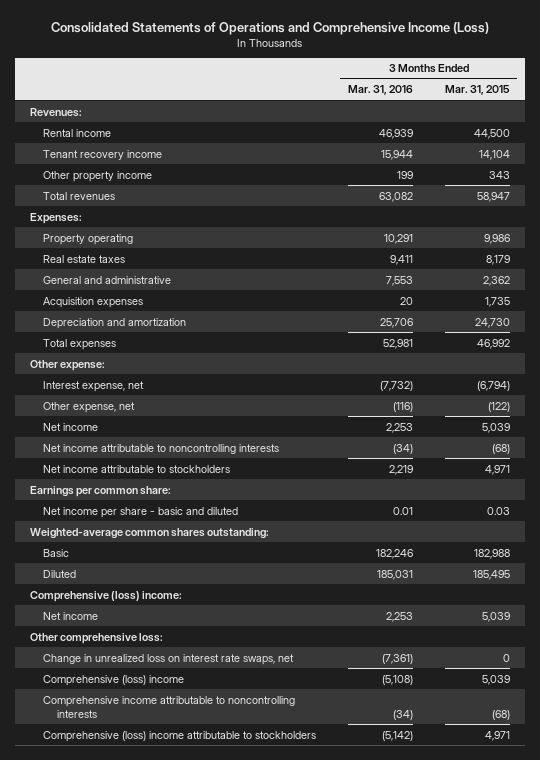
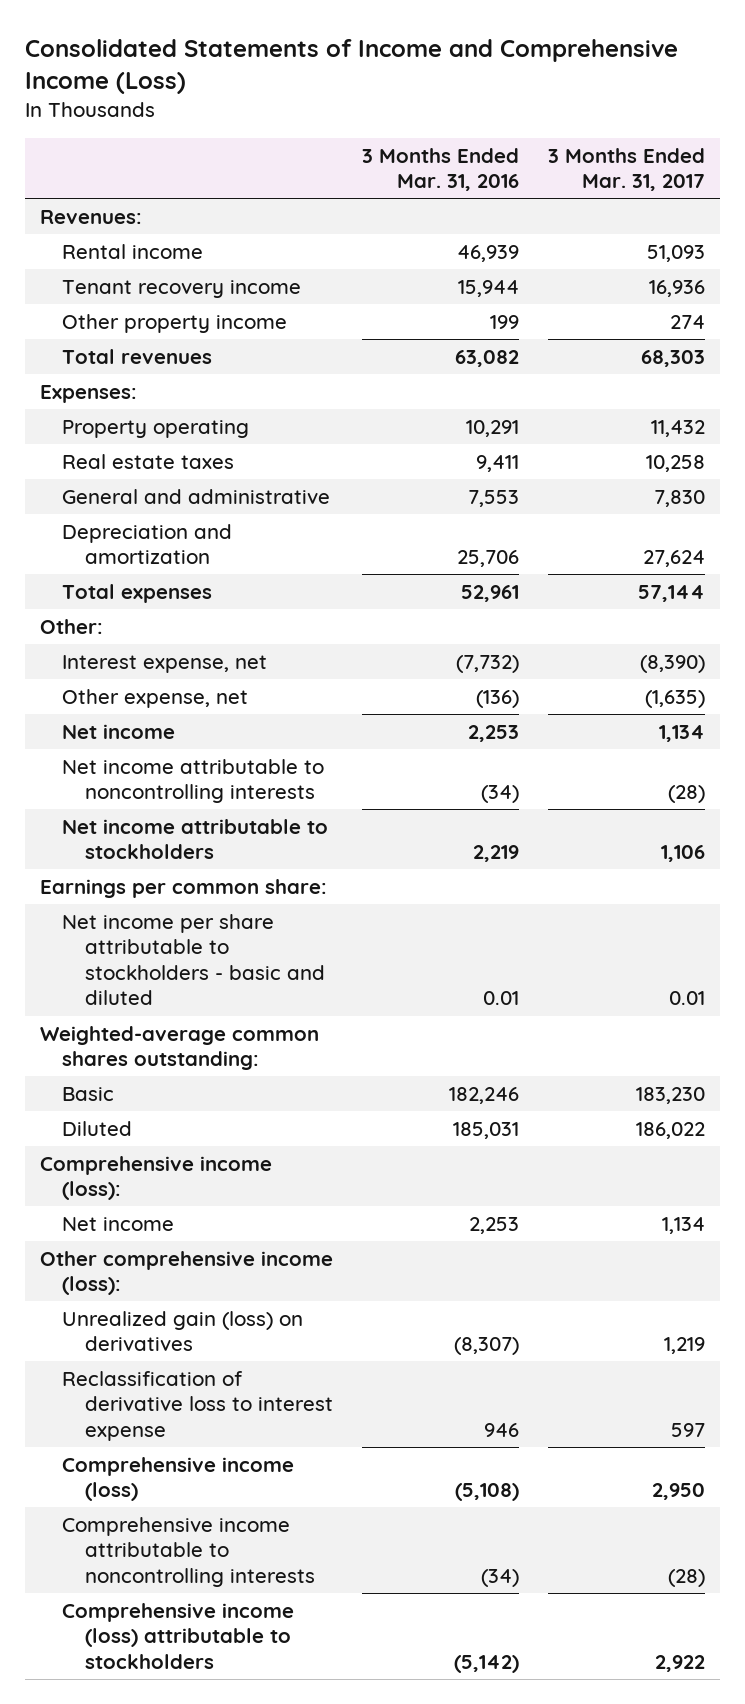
[50,21,489,35] Consolidated Statements of Operations and Comprehensive Income (Loss) -> [25,39,679,95] Consolidated Statements of Income and Comprehensive Income (Loss)
[444,85,510,96] Mar. 31, 2015 -> none
none -> [548,147,706,192] 3 Months Ended Mar. 31, 2017
[43,296,144,308] Acquisition expenses -> none
[382,338,413,349] 52,981 -> [461,584,520,602] 52,961
[30,359,106,371] Other expense: -> [39,618,103,634] Other:
[392,401,413,412] (116) -> [476,689,520,708] (136)
[43,506,239,518] Net income per share - basic and diluted -> [62,913,326,1006] Net income per share attributable to stockholders - basic and diluted
[30,590,183,602] Comprehensive (loss) income: -> [39,1155,272,1201] Comprehensive income (loss):
[43,653,295,665] Change in unrealized loss on interest rate swaps, net -> none
[30,632,164,644] Other comprehensive loss: -> [39,1250,333,1296] Other comprehensive income (loss):
none -> [62,1310,304,1352] Unrealized gain (loss) on derivatives
none -> [62,1370,334,1441] Reclassification of derivative loss to interest expense
[43,674,185,686] Comprehensive (loss) income -> [62,1456,295,1502] Comprehensive income (loss)
[43,730,317,742] Comprehensive (loss) income attributable to stockholders -> [62,1602,295,1669] Comprehensive income (loss) attributable to stockholders

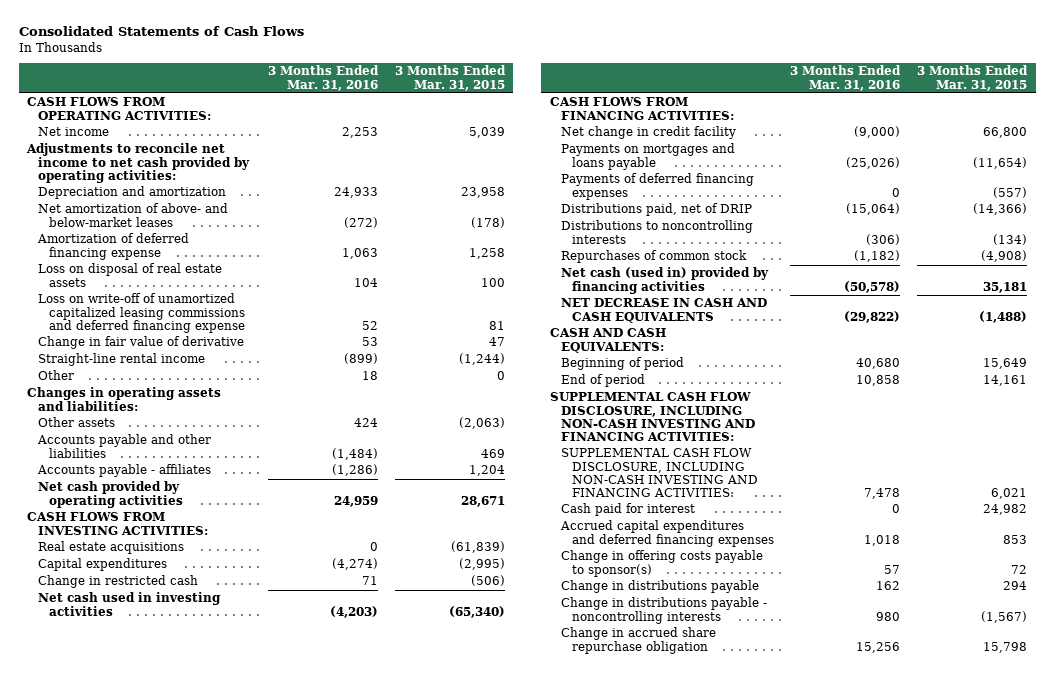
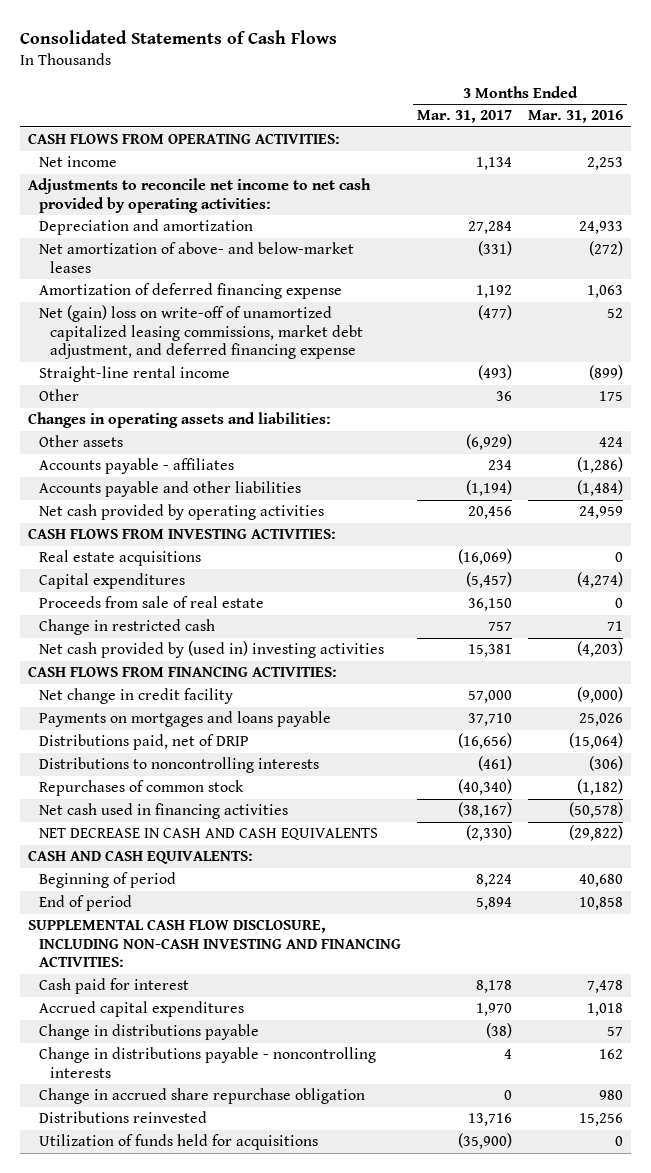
[394,65,506,91] 3 Months Ended Mar. 31, 2015 -> none
none -> [416,110,512,124] Mar. 31, 2017
[38,263,223,287] Loss on disposal of real estate assets -> none
[38,336,245,350] Change in fair value of derivative -> none
[38,293,246,333] Loss on write-off of unamortized capitalized leasing commissions and deferred financing expense -> [38,305,364,360] Net (gain) loss on write-off of unamortized capitalized leasing commissions, market debt adjustment, and deferred financing expense
[361,371,378,381] 18 -> [598,391,623,402] 175
[37,434,212,458] Accounts payable and other liabilities -> [38,481,301,498] Accounts payable and other liabilities
none -> [38,596,264,609] Proceeds from sale of real estate
[38,592,222,616] Net cash used in investing activities -> [38,641,384,659] Net cash provided by (used in) investing activities
[560,173,754,200] Payments of deferred financing expenses -> none
[846,156,901,169] (25,026) -> [578,713,623,727] 25,026
[560,267,769,294] Net cash (used in) provided by financing activities -> [38,803,288,820] Net cash used in financing activities
[560,503,695,517] Cash paid for interest -> none
[560,448,758,497] SUPPLEMENTAL CASH FLOW DISCLOSURE, INCLUDING NON-CASH INVESTING AND FINANCING ACTIVITIES: -> [38,978,189,995] Cash paid for interest
[559,520,774,547] Accrued capital expenditures and deferred financing expenses -> [38,1001,244,1018] Accrued capital expenditures
[560,550,763,577] Change in offering costs payable to sponsor(s) -> [38,1024,259,1041] Change in distributions payable
[560,580,759,594] Change in distributions payable -> [38,1047,376,1078] Change in distributions payable - noncontrolling interests
[560,597,767,624] Change in distributions payable - noncontrolling interests -> [38,1088,365,1105] Change in accrued share repurchase obligation
[560,627,716,654] Change in accrued share repurchase obligation -> [38,1111,207,1124] Distributions reinvested
none -> [38,1134,318,1151] Utilization of funds held for acquisitions

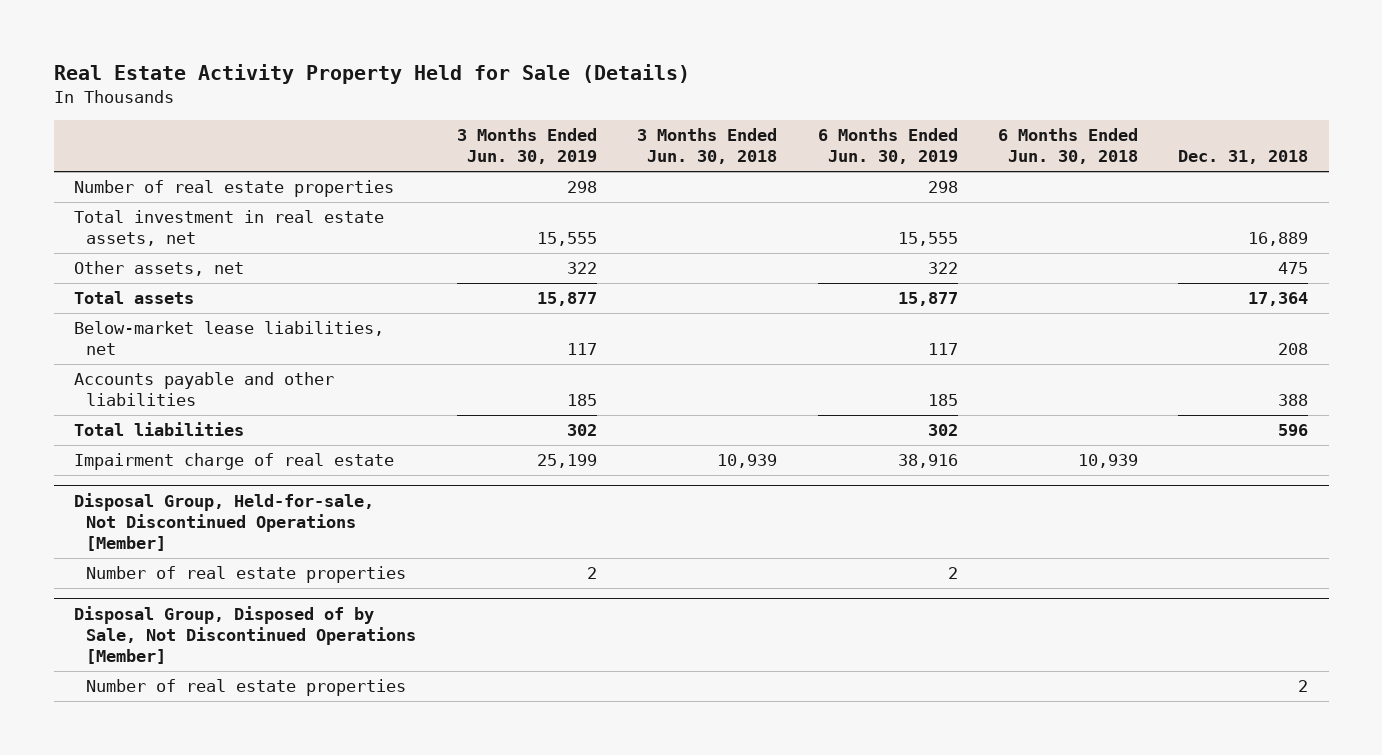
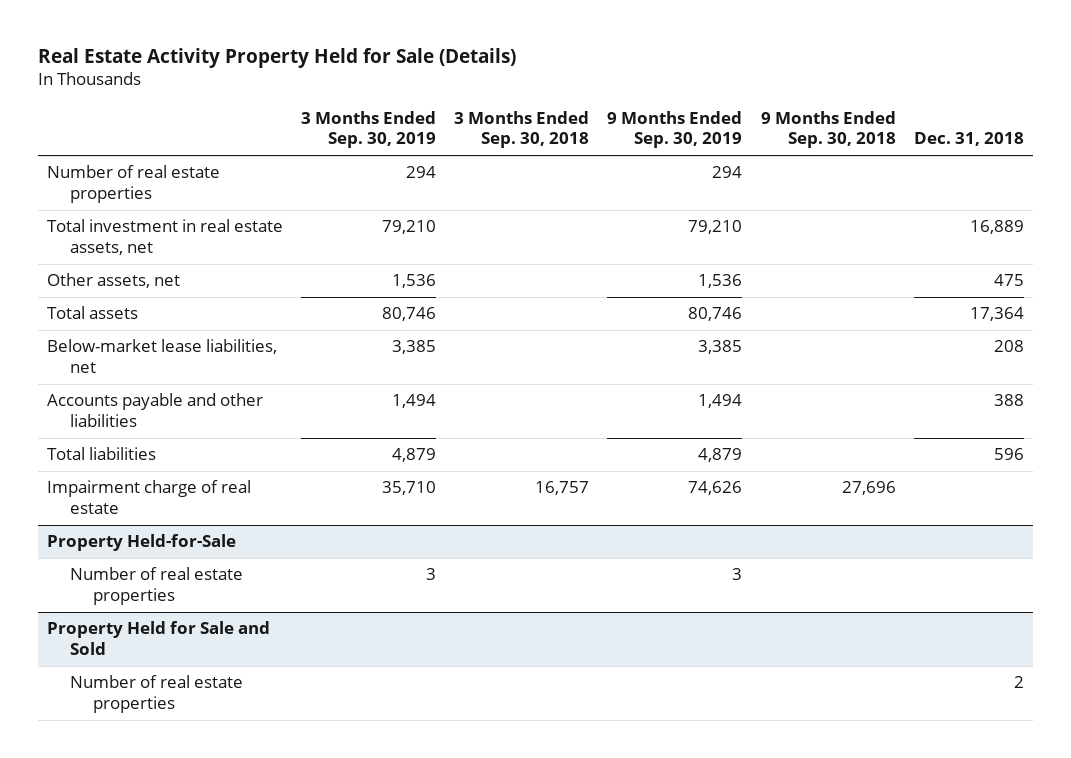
[456,128,597,165] 3 Months Ended Jun. 30, 2019 -> none
[637,128,778,165] 3 Months Ended Jun. 30, 2018 -> none
[817,128,958,165] 6 Months Ended Jun. 30, 2019 -> none
[997,128,1138,165] 6 Months Ended Jun. 30, 2018 -> none
none -> [301,110,437,149] 3 Months Ended Sep. 30, 2019
none -> [454,110,590,149] 3 Months Ended Sep. 30, 2018
none -> [607,110,743,149] 9 Months Ended Sep. 30, 2019
none -> [760,110,896,149] 9 Months Ended Sep. 30, 2018
[73,492,374,552] Disposal Group, Held-for-sale, Not Discontinued Operations [Member] -> [46,534,236,552] Property Held-for-Sale
[73,605,417,665] Disposal Group, Disposed of by Sale, Not Discontinued Operations [Member] -> [46,621,270,655] Property Held for Sale and Sold

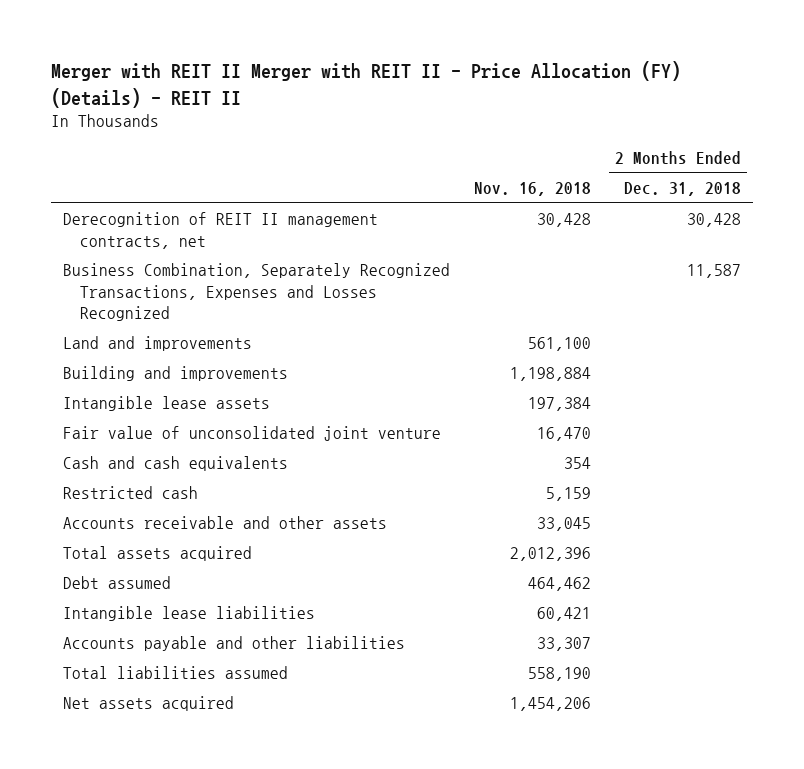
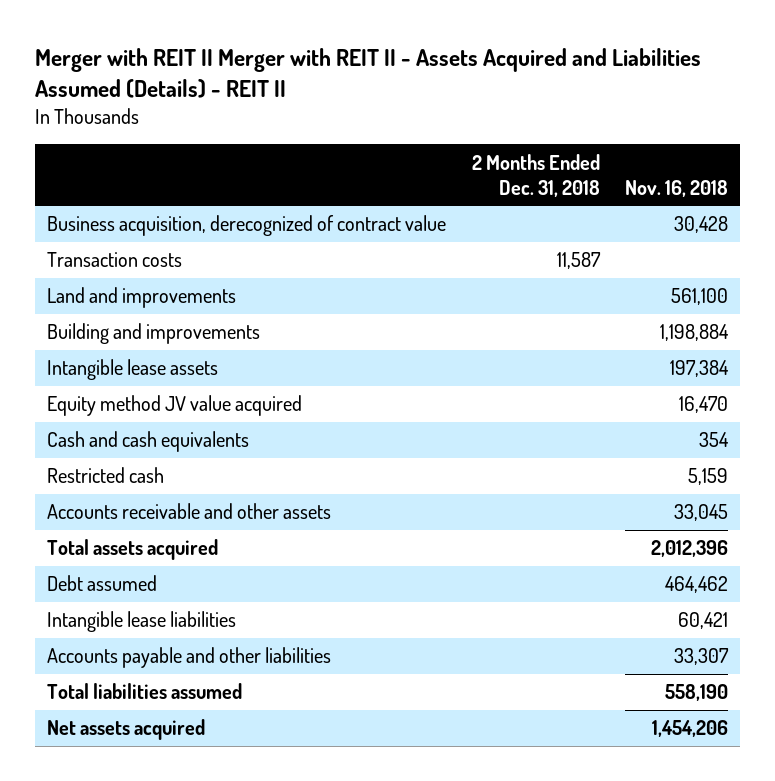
[51,61,682,108] Merger with REIT II Merger with REIT II - Price Allocation (FY) (Details) - REIT II -> [34,48,701,99] Merger with REIT II Merger with REIT II - Assets Acquired and Liabilities Assumed (Details) - REIT II
[63,212,379,249] Derecognition of REIT II management contracts, net -> none
none -> [47,215,447,237] Business acquisition, derecognized of contract value
[63,263,451,321] Business Combination, Separately Recognized Transactions, Expenses and Losses Recognized -> [47,252,183,268] Transaction costs
[63,426,442,442] Fair value of unconsolidated joint venture -> [47,395,303,417] Equity method JV value acquired

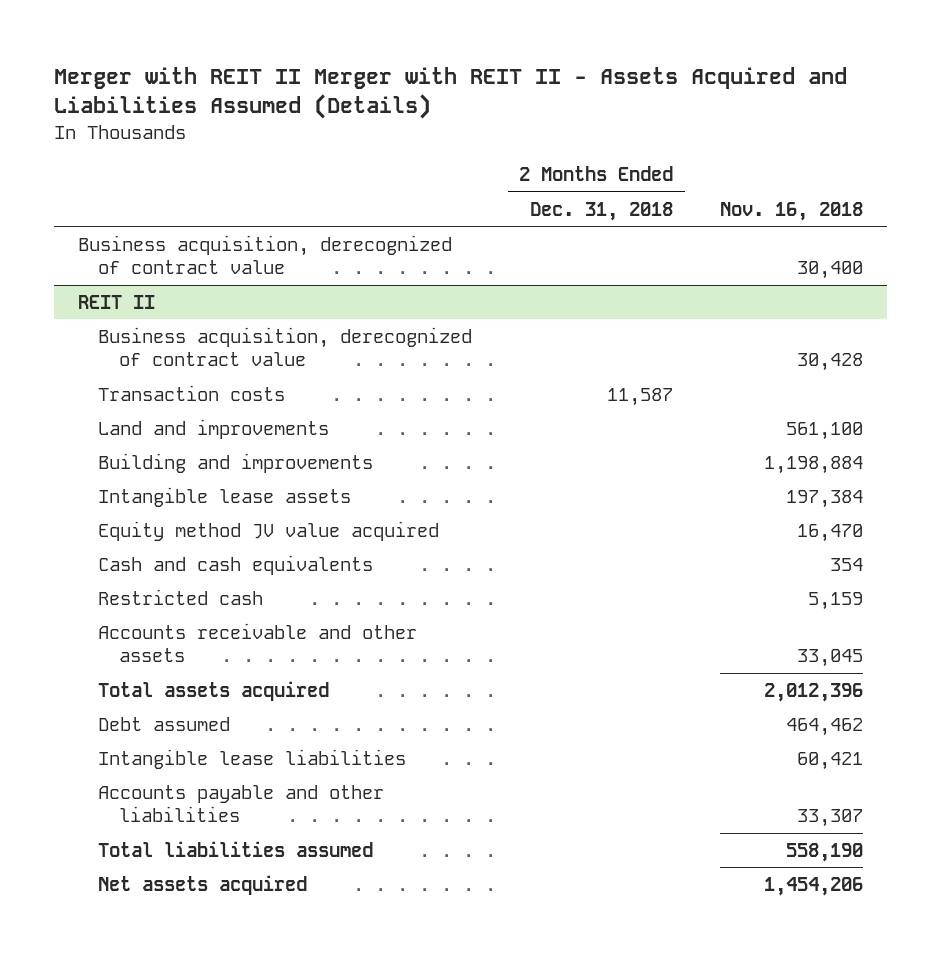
[34,48,701,99] Merger with REIT II Merger with REIT II - Assets Acquired and Liabilities Assumed (Details) - REIT II -> [54,66,848,120] Merger with REIT II Merger with REIT II - Assets Acquired and Liabilities Assumed (Details)
none -> [77,234,452,275] Business acquisition, derecognized of contract value
none -> [77,294,155,309] REIT II

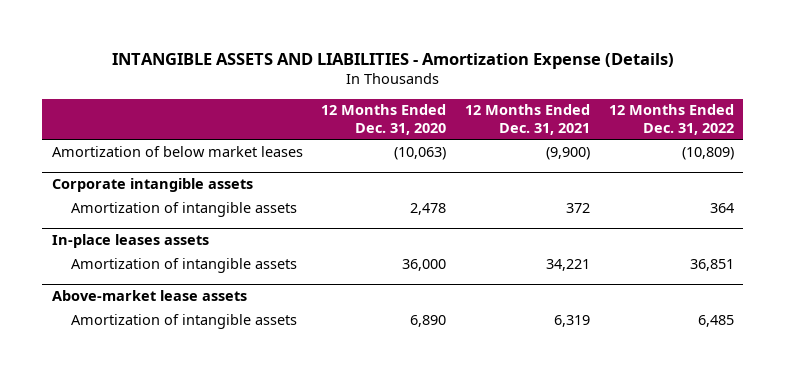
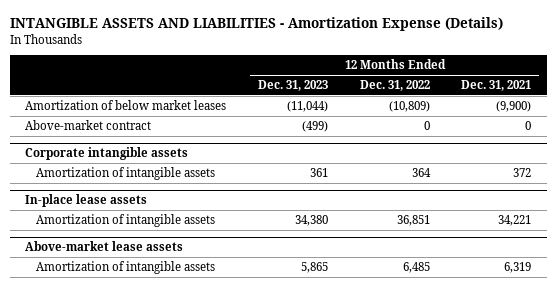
[321,104,447,135] 12 Months Ended Dec. 31, 2020 -> none
none -> [257,80,328,92] Dec. 31, 2023
none -> [25,120,152,131] Above-market contract
[51,234,209,249] In-place leases assets -> [25,194,148,208] In-place lease assets

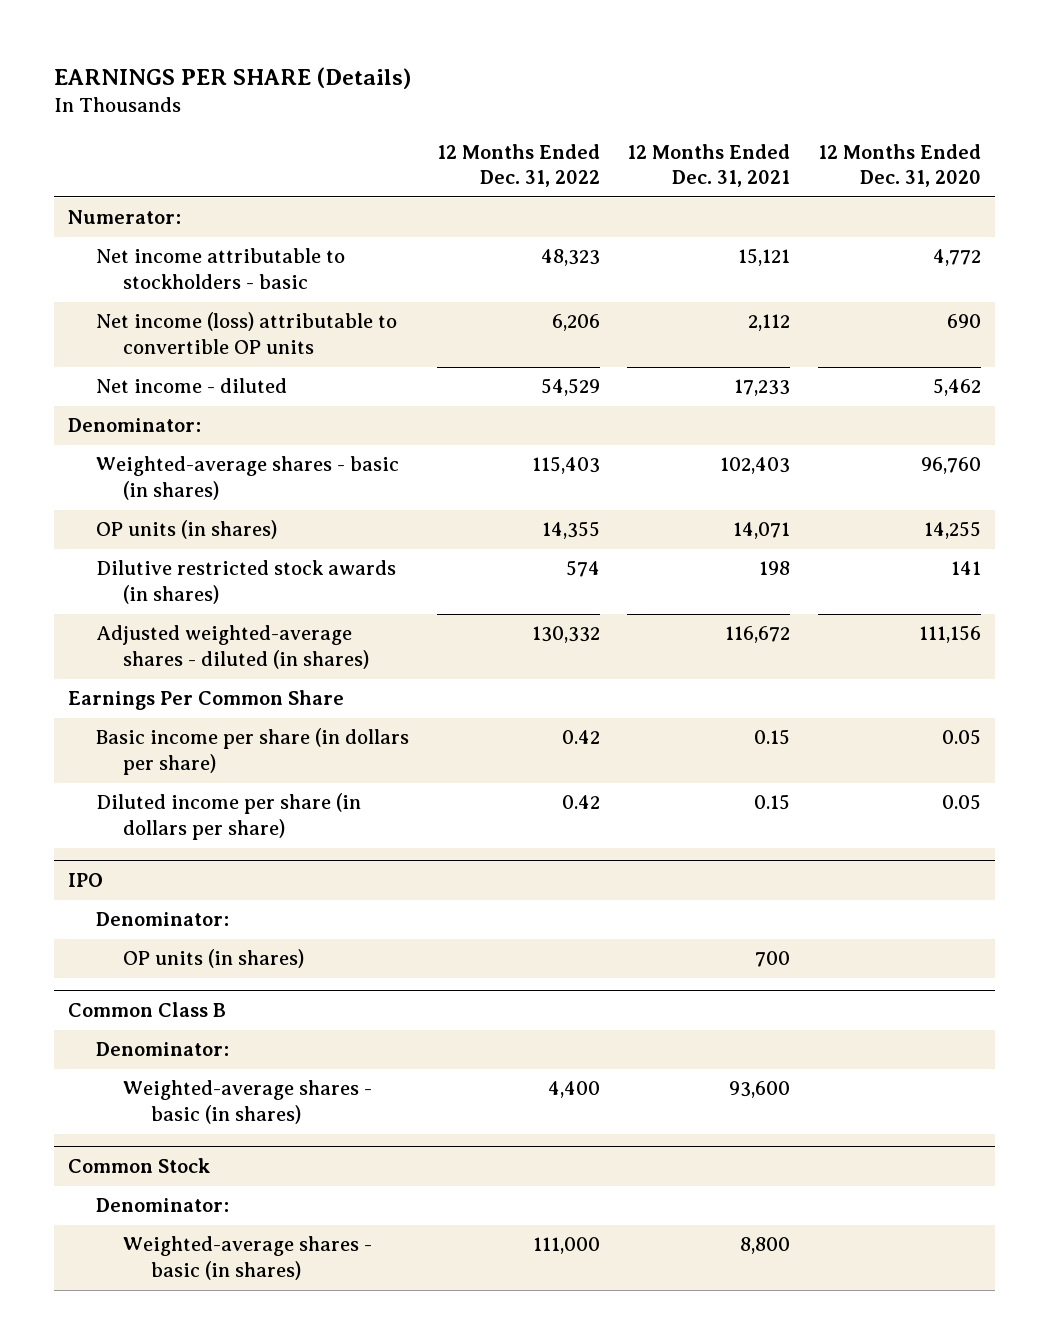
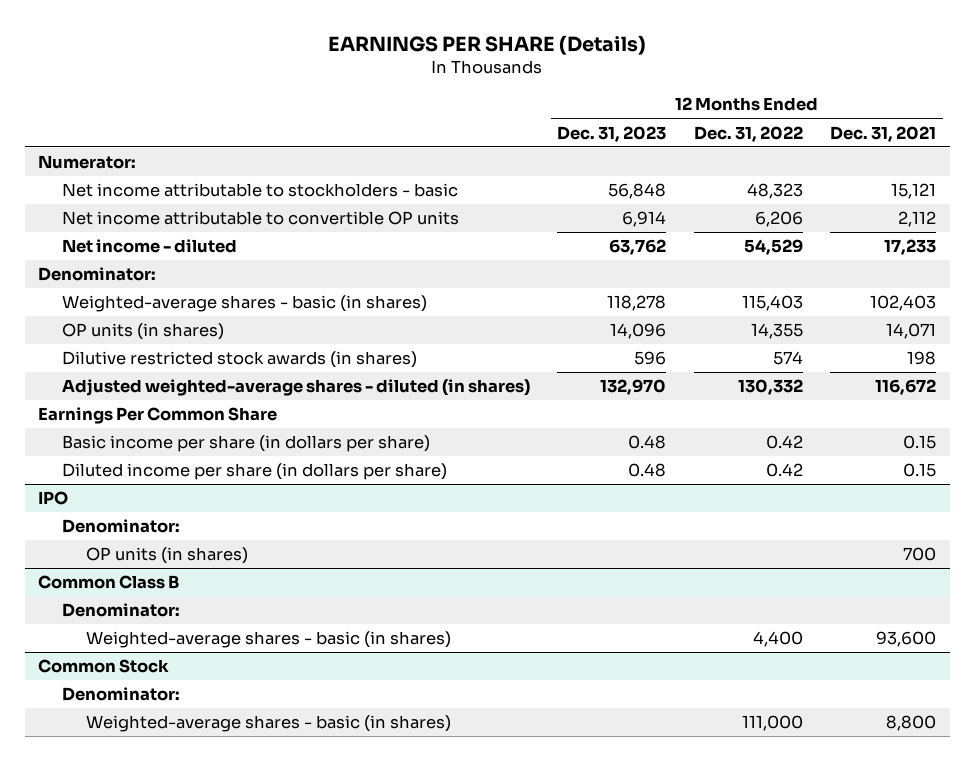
[818,143,982,188] 12 Months Ended Dec. 31, 2020 -> none
none -> [557,125,667,142] Dec. 31, 2023
[95,312,397,355] Net income (loss) attributable to convertible OP units -> [61,211,459,226] Net income attributable to convertible OP units

